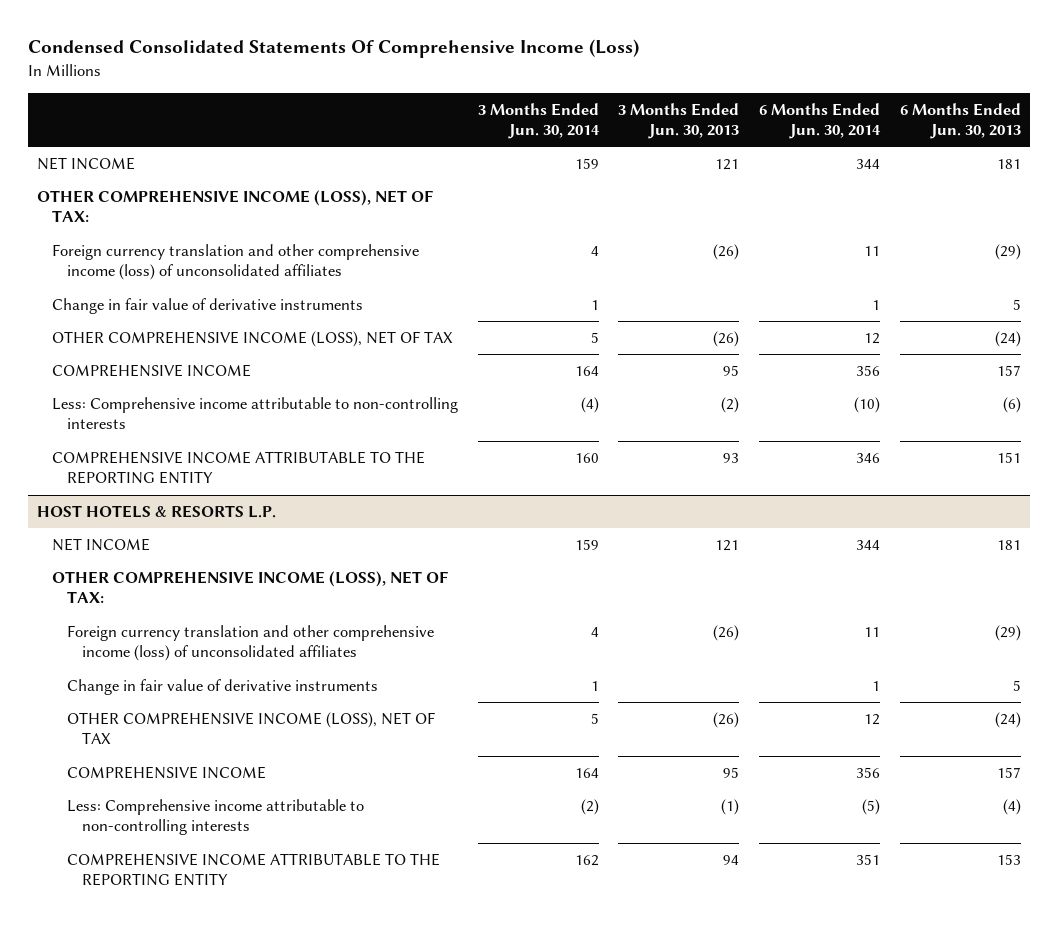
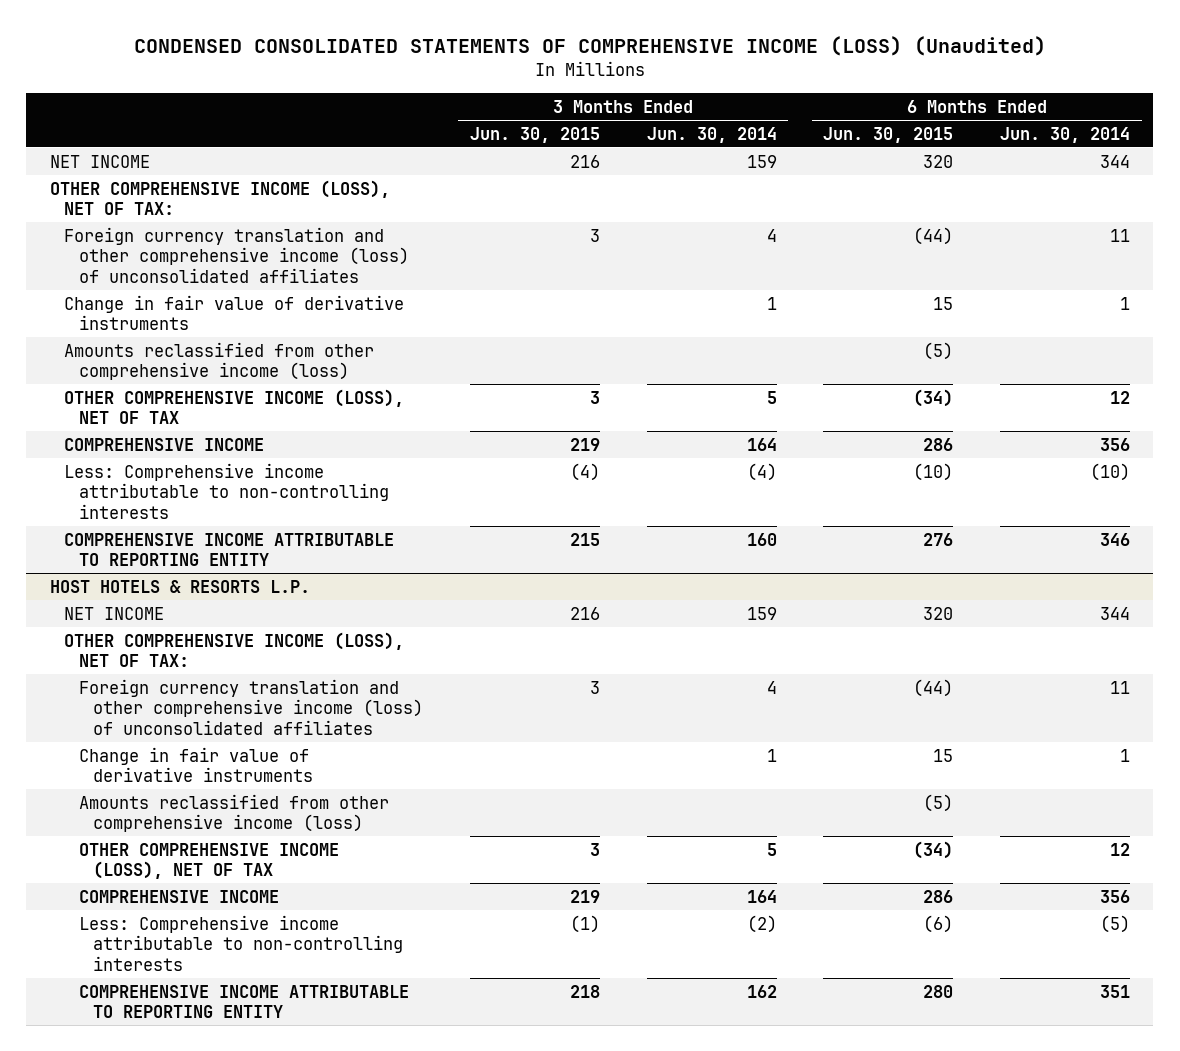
[27,39,639,59] Condensed Consolidated Statements Of Comprehensive Income (Loss) -> [133,36,1046,57] CONDENSED CONSOLIDATED STATEMENTS OF COMPREHENSIVE INCOME (LOSS) (Unaudited)
[618,102,740,140] 3 Months Ended Jun. 30, 2013 -> none
[899,102,1021,140] 6 Months Ended Jun. 30, 2013 -> none
none -> [469,126,600,143] Jun. 30, 2015
none -> [823,126,954,143] Jun. 30, 2015
none -> [64,341,375,381] Amounts reclassified from other comprehensive income (loss)
[52,451,426,485] COMPREHENSIVE INCOME ATTRIBUTABLE TO THE REPORTING ENTITY -> [64,532,395,567] COMPREHENSIVE INCOME ATTRIBUTABLE TO REPORTING ENTITY
none -> [78,793,389,833] Amounts reclassified from other comprehensive income (loss)
[67,853,441,887] COMPREHENSIVE INCOME ATTRIBUTABLE TO THE REPORTING ENTITY -> [78,984,409,1019] COMPREHENSIVE INCOME ATTRIBUTABLE TO REPORTING ENTITY

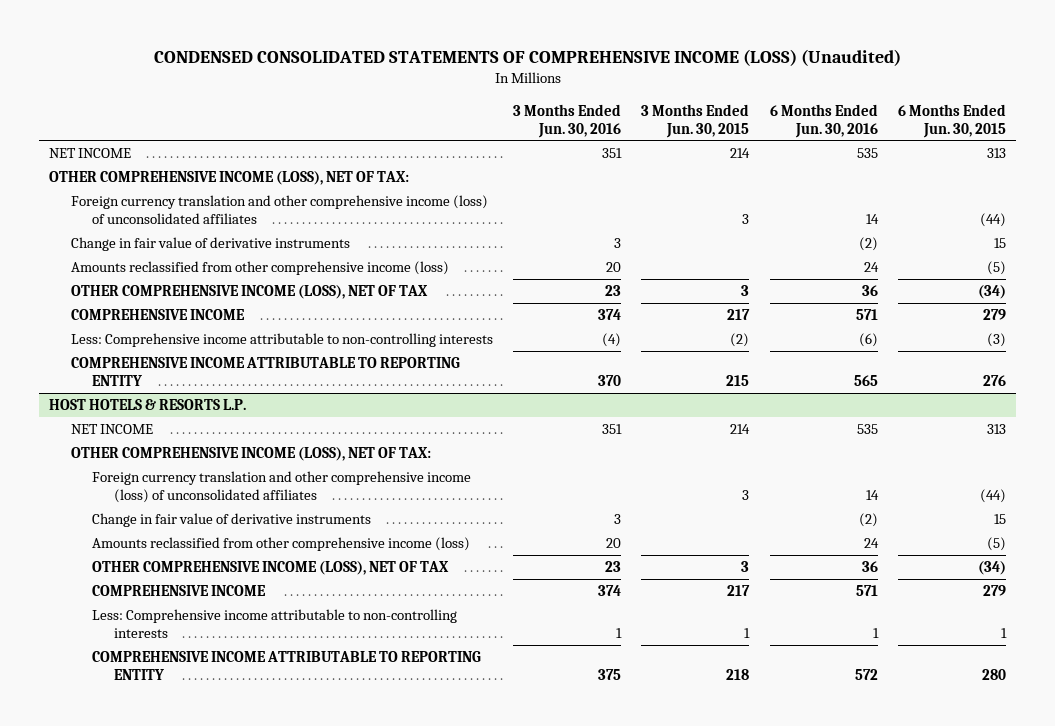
[646,126,777,143] Jun. 30, 2014 -> none
[999,126,1130,143] Jun. 30, 2014 -> none
none -> [513,103,622,138] 3 Months Ended Jun. 30, 2016
none -> [769,103,878,138] 6 Months Ended Jun. 30, 2016
[569,154,600,168] 216 -> [730,148,751,159] 214
[923,154,954,168] 320 -> [987,148,1007,159] 313
[569,437,600,451] 219 -> [727,309,751,321] 217
[923,437,954,451] 286 -> [983,309,1007,321] 279
[569,462,600,481] (4) -> [730,333,750,348] (2)
[913,462,954,481] (10) -> [987,333,1007,348] (3)
[569,606,600,620] 216 -> [730,424,751,435] 214
[923,606,954,620] 320 -> [987,424,1007,435] 313
[569,889,600,903] 219 -> [727,585,751,597] 217
[923,889,954,903] 286 -> [983,585,1007,597] 279
[569,914,600,933] (1) -> [744,628,751,639] 1
[923,914,954,933] (6) -> [1001,628,1008,639] 1

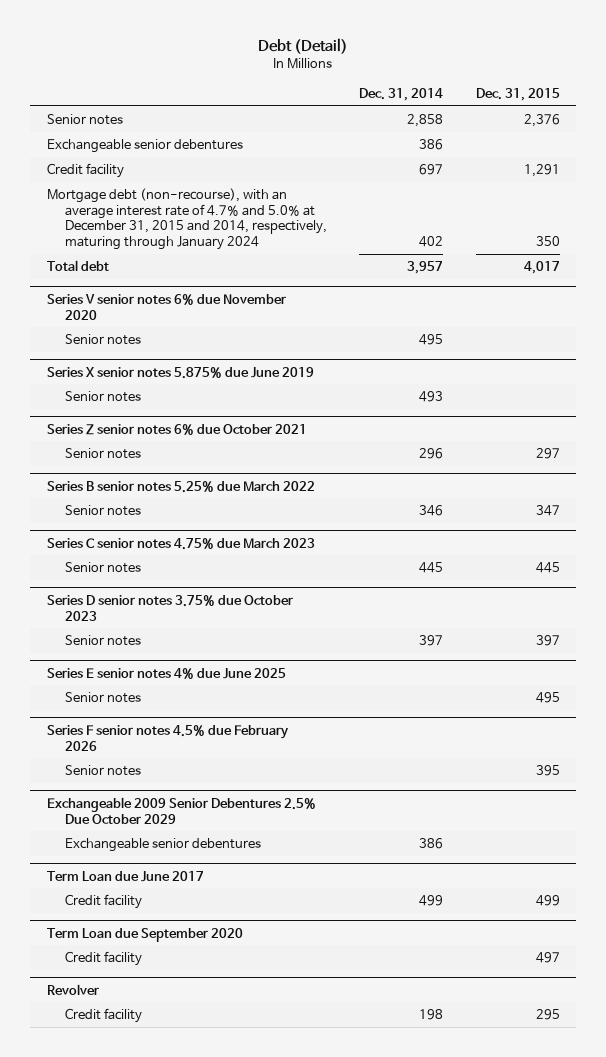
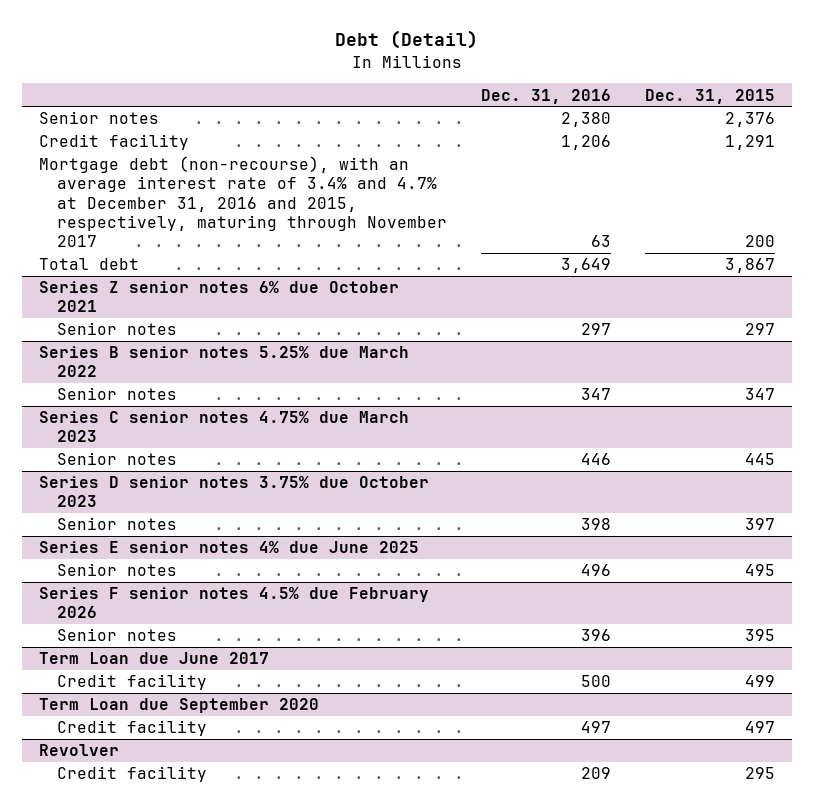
[359,88,444,102] Dec. 31, 2014 -> none
none -> [480,88,611,104] Dec. 31, 2016
[46,138,243,153] Exchangeable senior debentures -> none
[46,293,286,320] Series V senior notes 6% due November 2020 -> none
[64,333,141,345] Senior notes -> none
[46,366,314,379] Series X senior notes 5.875% due June 2019 -> none
[64,390,141,402] Senior notes -> none
[46,187,327,251] Mortgage debt (non-recourse), with an average interest rate of 4.7% and 5.0% at December 31, 2015 and 2014, respectively, maturing through January 2024 -> [38,156,448,248] Mortgage debt (non-recourse), with an average interest rate of 3.4% and 4.7% at December 31, 2016 and 2015, respectively, maturing through November 2017
[535,236,560,247] 350 -> [744,235,775,248] 200
[523,260,560,274] 4,017 -> [724,258,775,274] 3,867
[46,796,316,824] Exchangeable 2009 Senior Debentures 2.5% Due October 2029 -> none
[64,837,261,852] Exchangeable senior debentures -> none

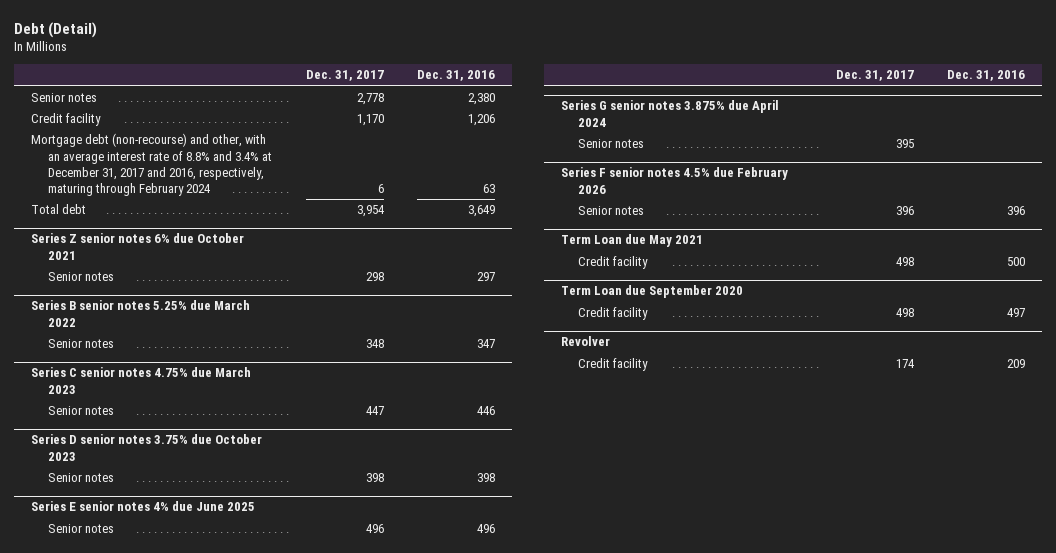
[644,88,775,104] Dec. 31, 2015 -> none
none -> [305,70,384,82] Dec. 31, 2017
[38,156,448,248] Mortgage debt (non-recourse), with an average interest rate of 3.4% and 4.7% at December 31, 2016 and 2015, respectively, maturing through November 2017 -> [30,133,273,197] Mortgage debt (non-recourse) and other, with an average interest rate of 8.8% and 3.4% at December 31, 2017 and 2016, respectively, maturing through February 2024
none -> [560,100,779,127] Series G senior notes 3.875% due April 2024
none -> [578,139,645,149] Senior notes
[38,652,269,665] Term Loan due June 2017 -> none
none -> [560,234,703,248] Term Loan due May 2021

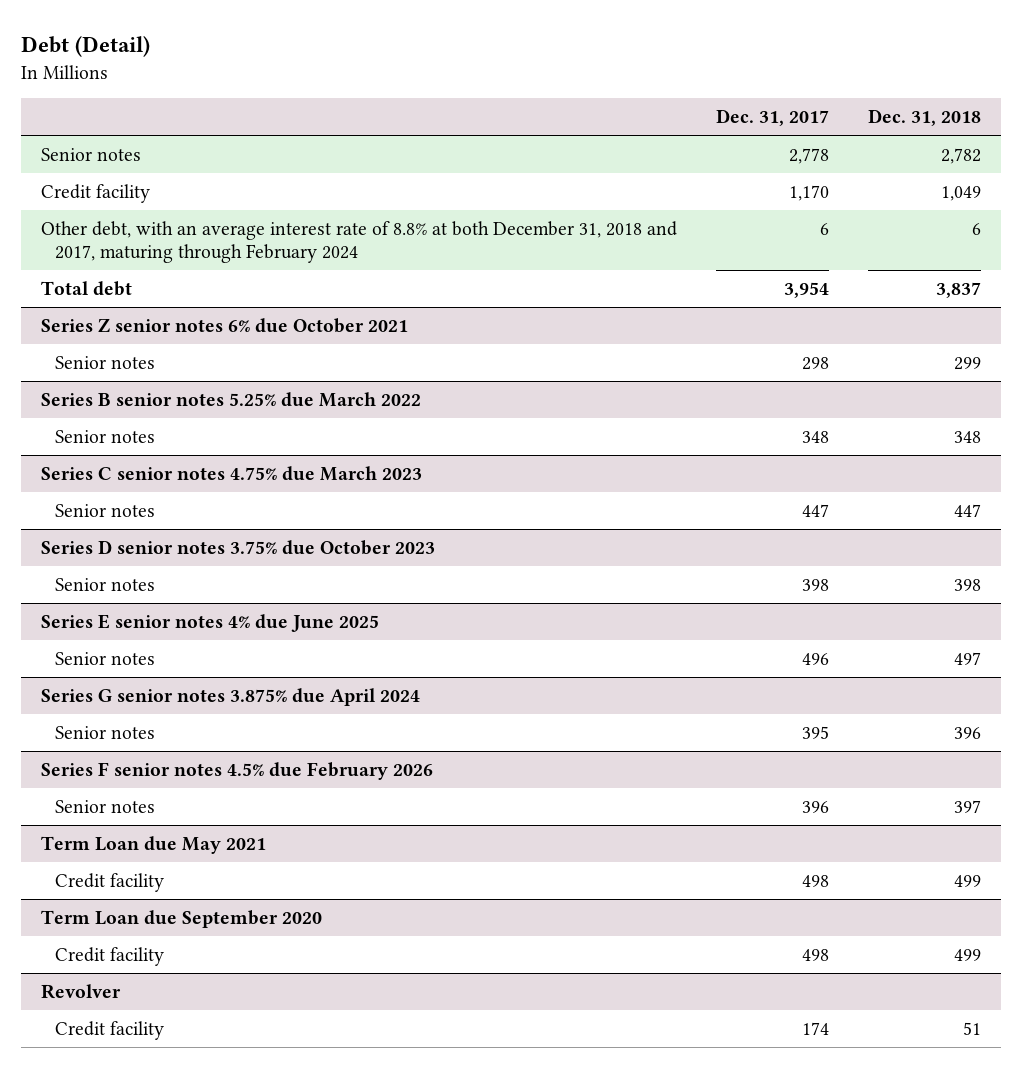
[417,70,496,82] Dec. 31, 2016 -> none
none -> [868,109,982,127] Dec. 31, 2018
[30,133,273,197] Mortgage debt (non-recourse) and other, with an average interest rate of 8.8% and 3.4% at December 31, 2017 and 2016, respectively, maturing through February 2024 -> [40,220,677,264] Other debt, with an average interest rate of 8.8% at both December 31, 2018 and 2017, maturing through February 2024

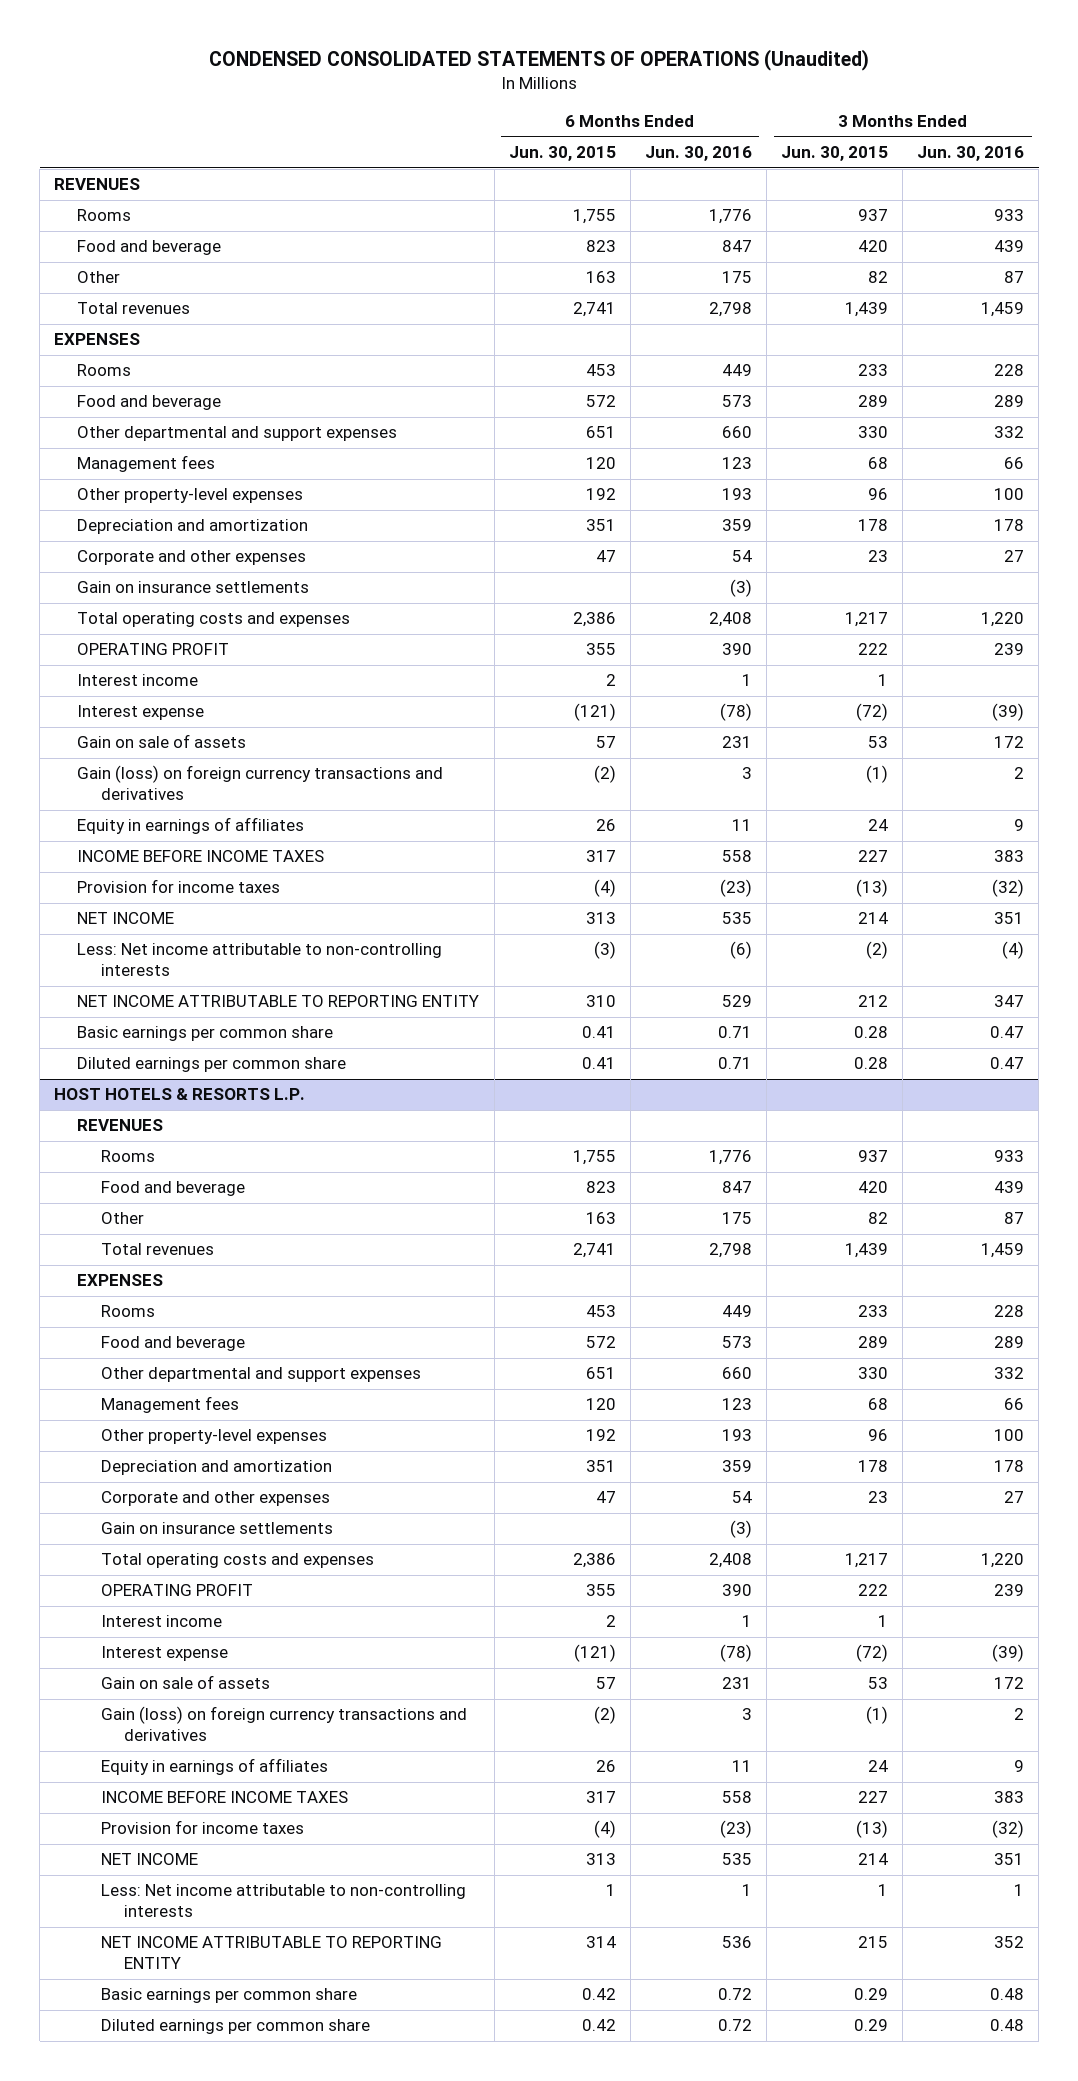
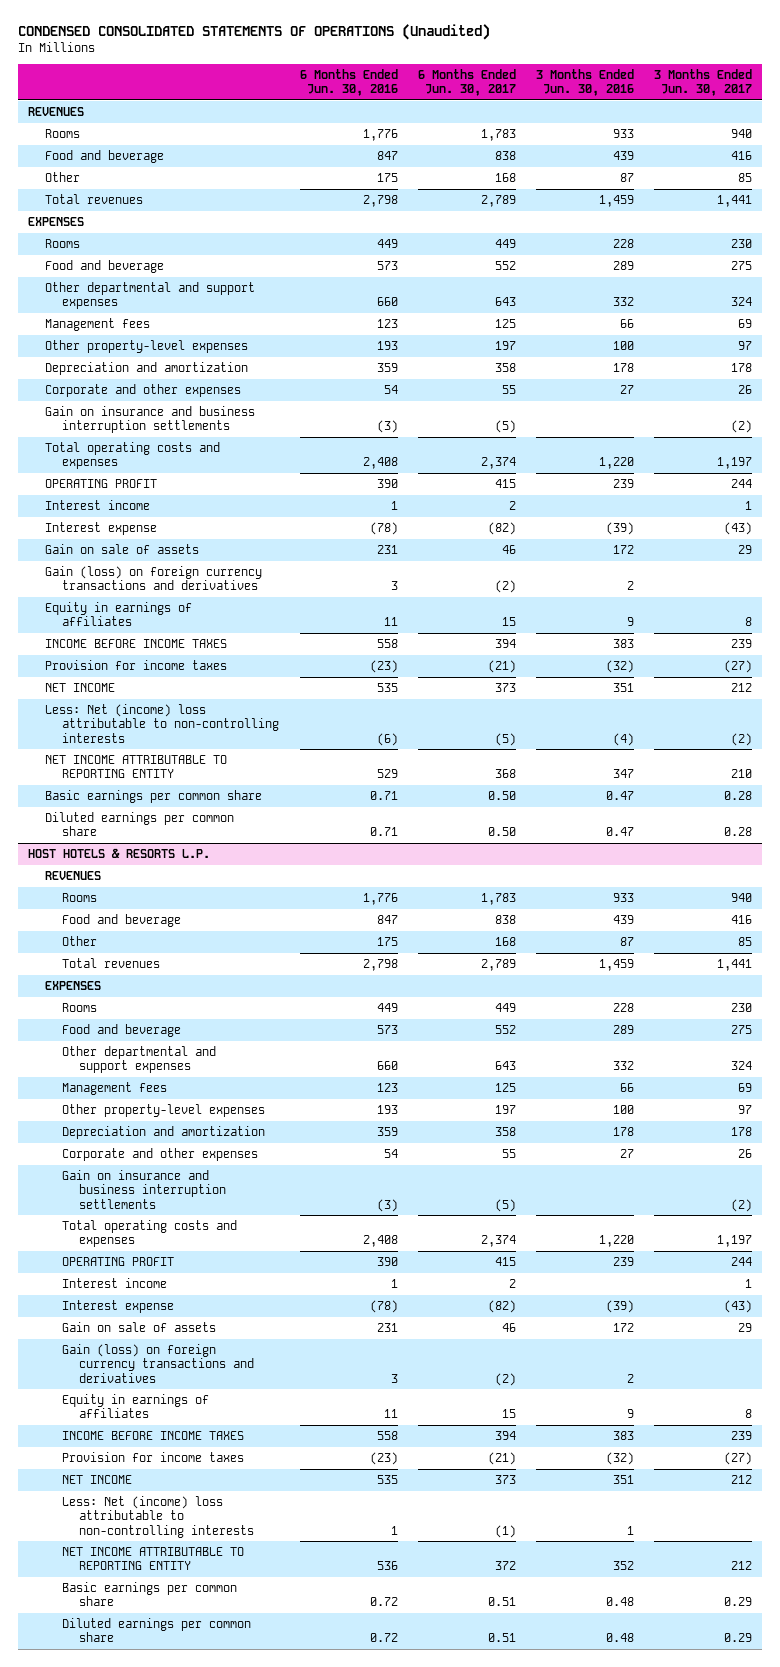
[508,146,616,162] Jun. 30, 2015 -> none
[781,146,889,162] Jun. 30, 2015 -> none
none -> [417,68,516,96] 6 Months Ended Jun. 30, 2017
none -> [654,68,753,96] 3 Months Ended Jun. 30, 2017
[77,581,310,594] Gain on insurance settlements -> [45,405,256,434] Gain on insurance and business interruption settlements
[77,943,443,977] Less: Net income attributable to non-controlling interests -> [45,703,280,743] Less: Net (income) loss attributable to non-controlling interests
[100,1522,333,1535] Gain on insurance settlements -> [62,1169,227,1209] Gain on insurance and business interruption settlements
[100,1884,466,1918] Less: Net income attributable to non-controlling interests -> [62,1495,255,1538] Less: Net (income) loss attributable to non-controlling interests

